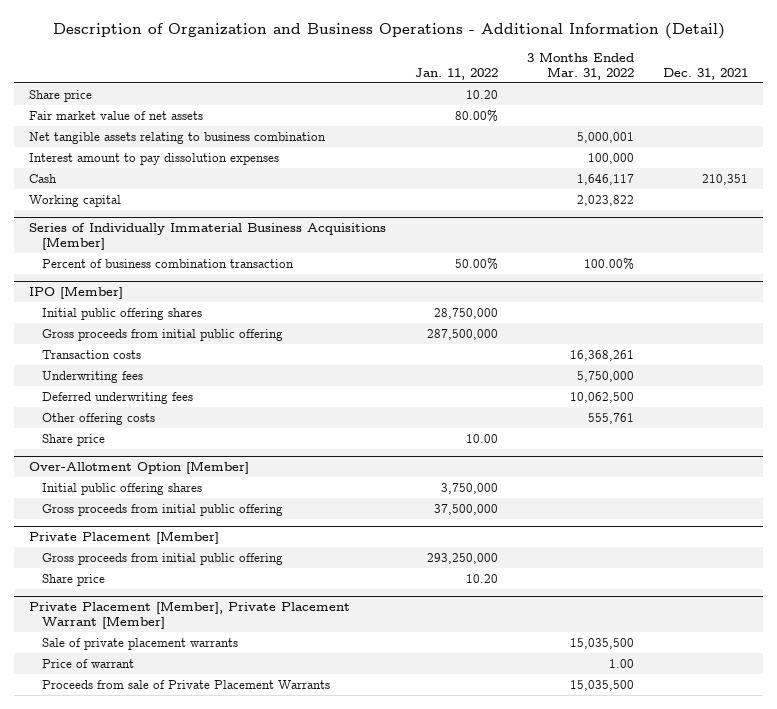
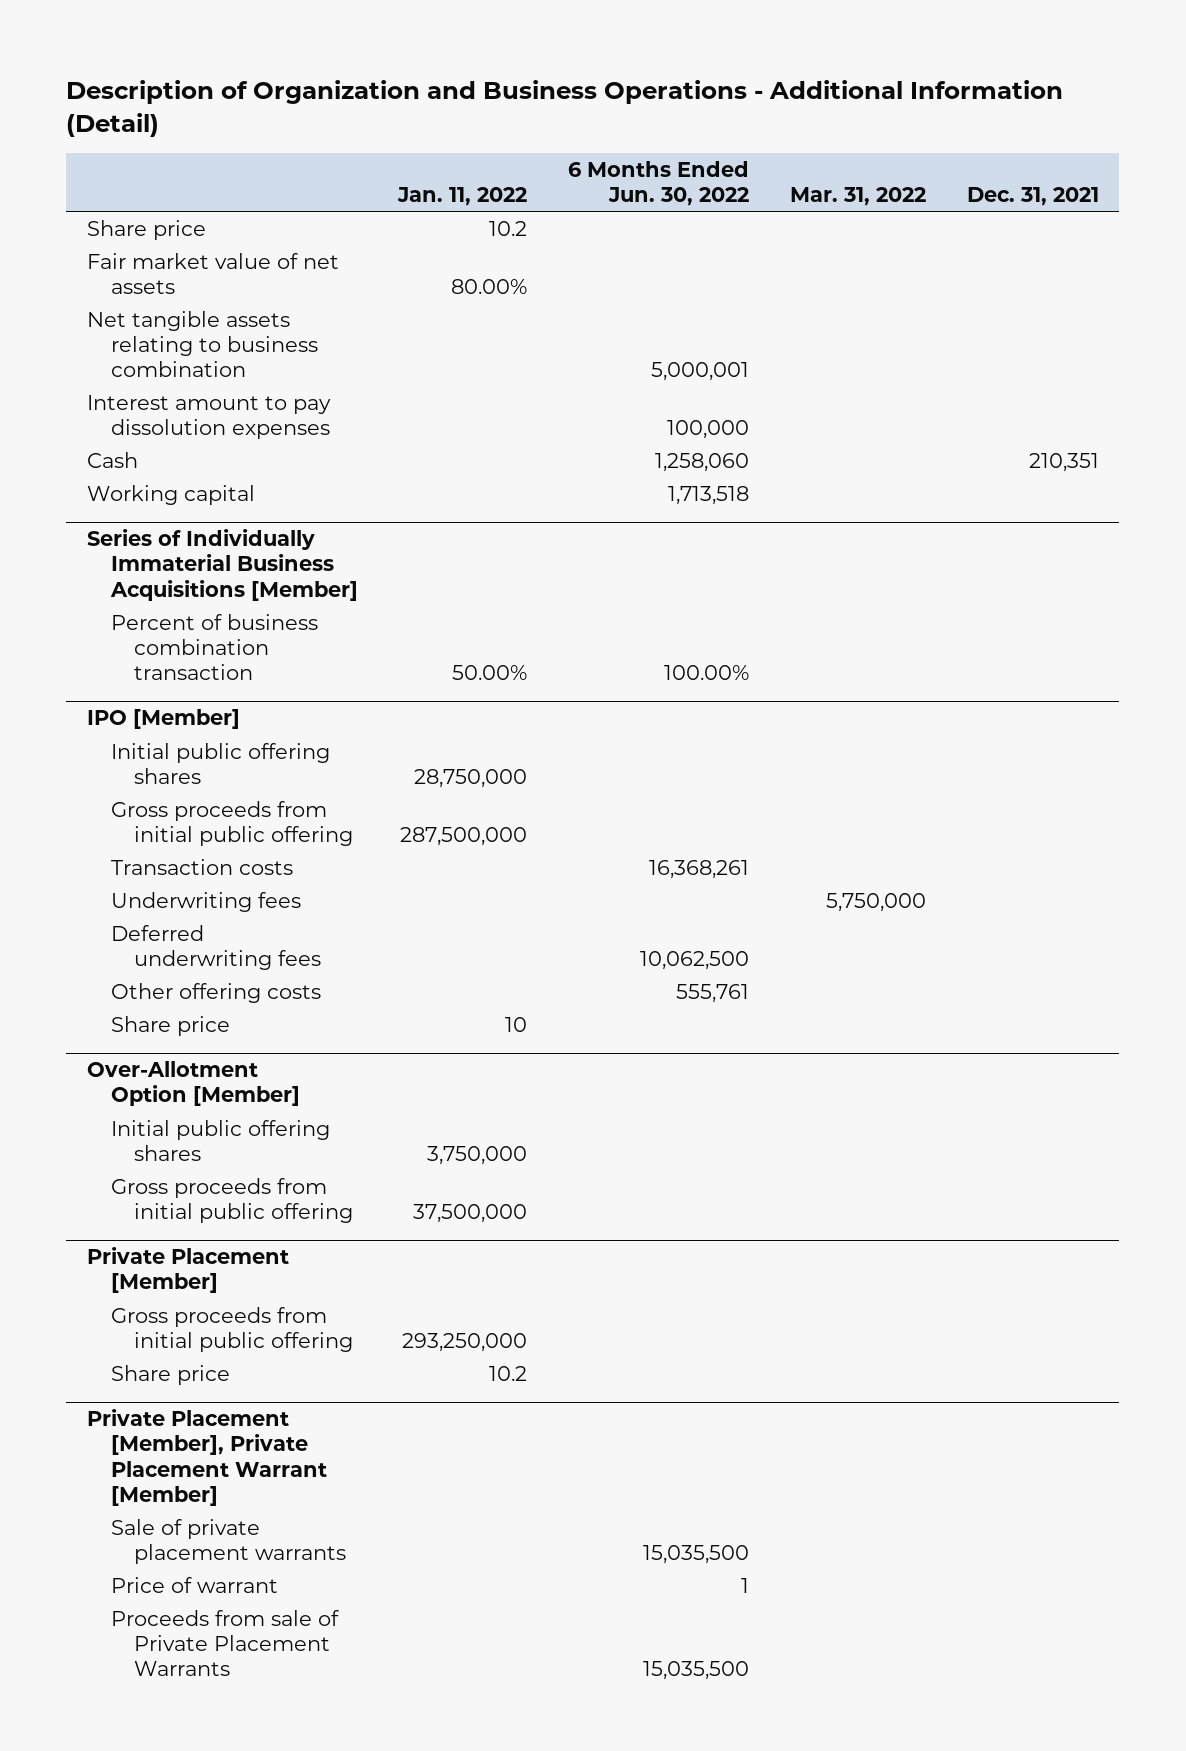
[527,51,635,80] 3 Months Ended Mar. 31, 2022 -> none
none -> [568,161,750,207] 6 Months Ended Jun. 30, 2022
none -> [790,187,927,207] Mar. 31, 2022
[466,89,499,99] 10.20 -> [489,220,528,236] 10.2
[466,433,499,443] 10.00 -> [505,1016,528,1032] 10
[466,573,499,583] 10.20 -> [489,1365,528,1381] 10.2

